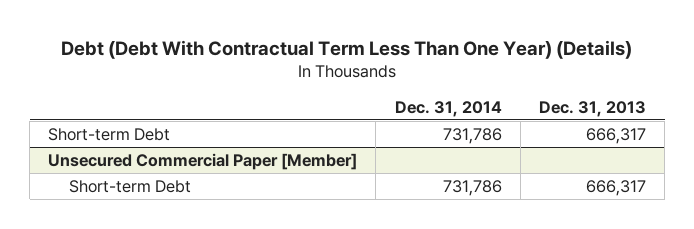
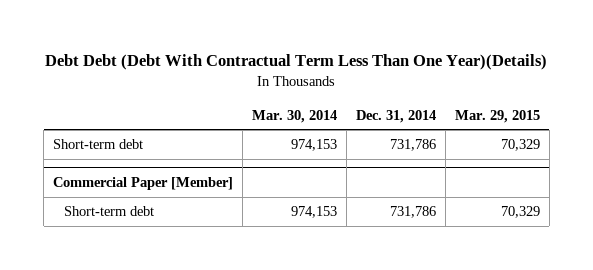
[61,40,633,60] Debt (Debt With Contractual Term Less Than One Year) (Details) -> [45,54,548,71] Debt Debt (Debt With Contractual Term Less Than One Year)(Details)
[539,100,647,117] Dec. 31, 2013 -> none
none -> [252,109,338,123] Mar. 30, 2014
none -> [454,109,540,123] Mar. 29, 2015
[48,127,171,141] Short-term Debt -> [53,139,144,150] Short-term debt
[48,152,358,170] Unsecured Commercial Paper [Member] -> [53,177,234,191] Commercial Paper [Member]
[68,179,191,193] Short-term Debt -> [64,206,155,217] Short-term debt

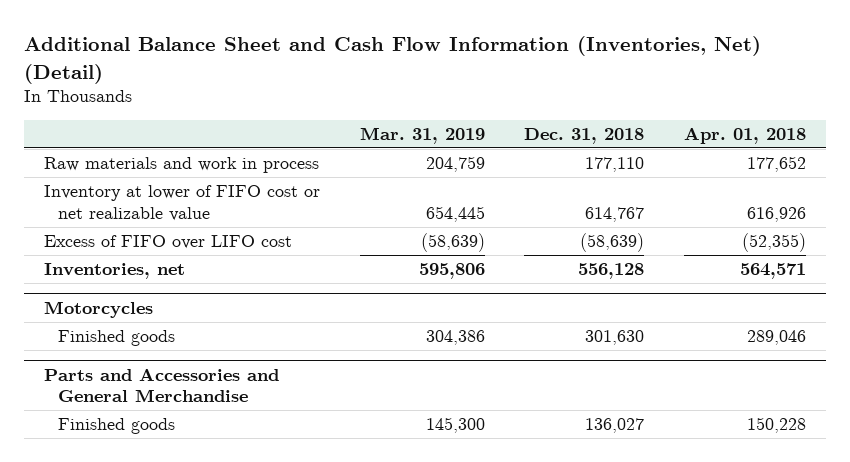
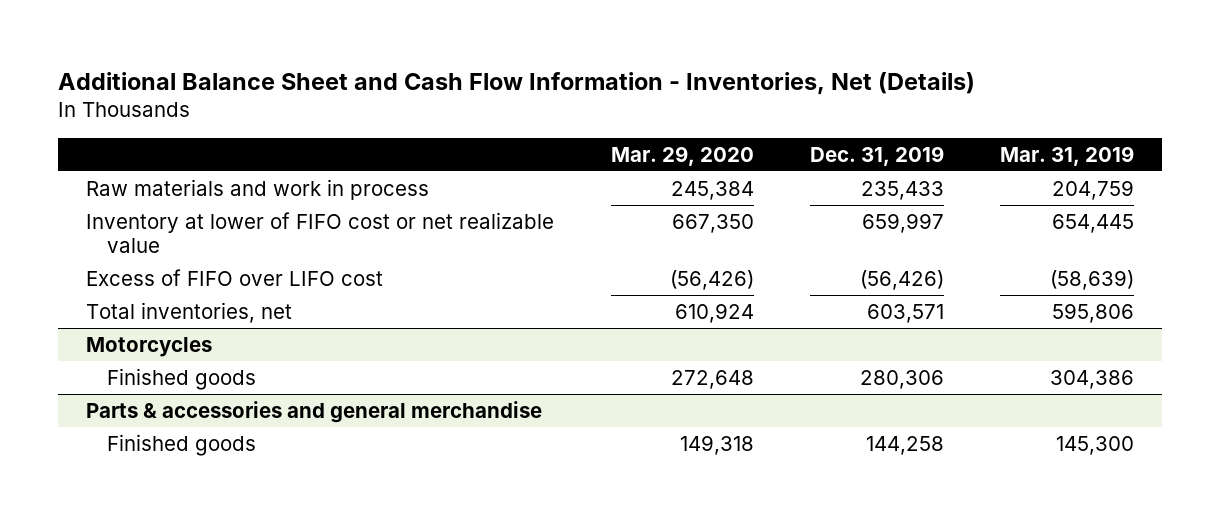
[24,36,762,84] Additional Balance Sheet and Cash Flow Information (Inventories, Net) (Detail) -> [57,71,975,95] Additional Balance Sheet and Cash Flow Information - Inventories, Net (Details)
[524,127,645,144] Dec. 31, 2018 -> none
[683,126,806,144] Apr. 01, 2018 -> none
none -> [610,145,754,166] Mar. 29, 2020
none -> [809,145,944,166] Dec. 31, 2019
[44,263,186,280] Inventories, net -> [86,302,293,324] Total inventories, net
[44,367,280,403] Parts and Accessories and General Merchandise -> [86,401,543,424] Parts & accessories and general merchandise

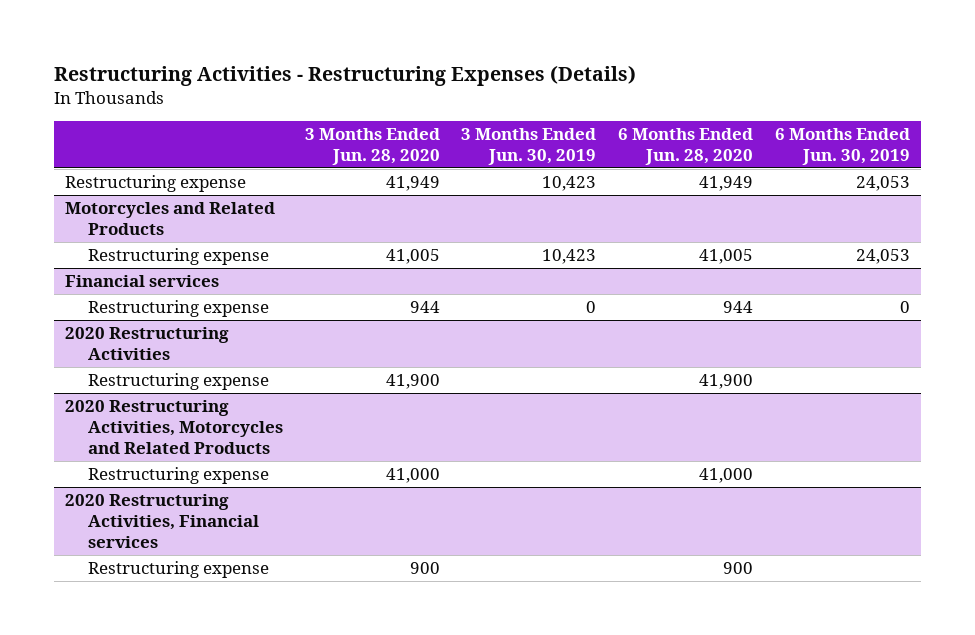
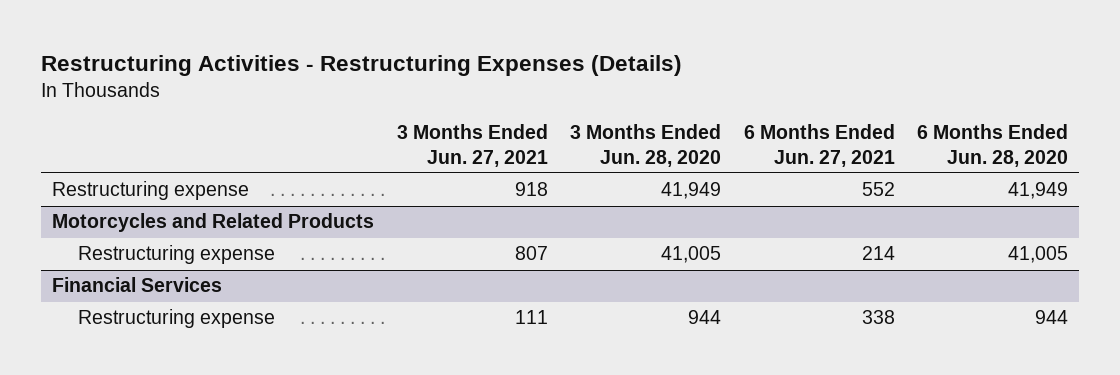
[461,128,597,165] 3 Months Ended Jun. 30, 2019 -> none
[775,128,911,165] 6 Months Ended Jun. 30, 2019 -> none
none -> [396,124,548,167] 3 Months Ended Jun. 27, 2021
none -> [743,124,895,167] 6 Months Ended Jun. 27, 2021
[64,275,219,288] Financial services -> [52,277,223,293] Financial Services
[64,327,229,361] 2020 Restructuring Activities -> none
[87,373,269,391] Restructuring expense -> none
[64,400,283,454] 2020 Restructuring Activities, Motorcycles and Related Products -> none
[87,467,269,485] Restructuring expense -> none
[64,494,259,548] 2020 Restructuring Activities, Financial services -> none
[87,561,269,579] Restructuring expense -> none

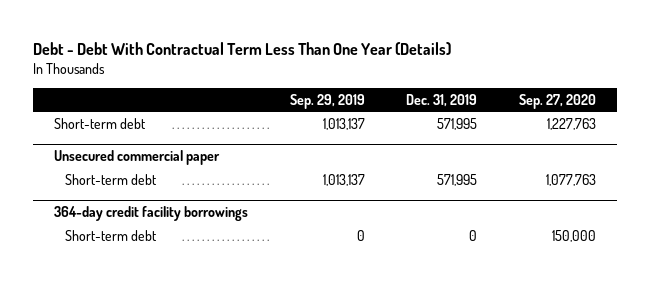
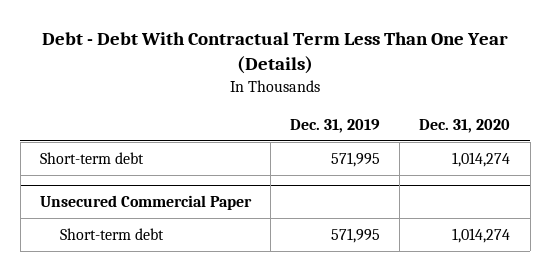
[289,93,365,109] Sep. 29, 2019 -> none
[519,93,597,109] Sep. 27, 2020 -> none
none -> [419,118,511,133] Dec. 31, 2020
[53,150,220,166] Unsecured commercial paper -> [39,195,252,211] Unsecured Commercial Paper
[53,206,248,222] 364-day credit facility borrowings -> none
[65,229,158,241] Short-term debt -> none

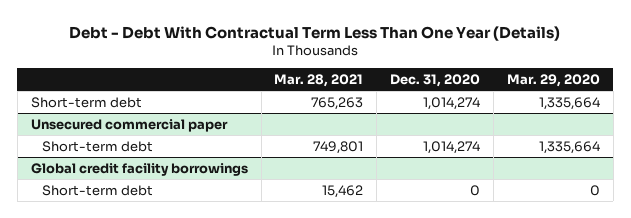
[290,118,381,133] Dec. 31, 2019 -> none
none -> [274,74,364,88] Mar. 28, 2021
none -> [506,74,600,88] Mar. 29, 2020
[39,195,252,211] Unsecured Commercial Paper -> [30,118,228,132] Unsecured commercial paper
none -> [30,162,248,176] Global credit facility borrowings
none -> [42,184,154,196] Short-term debt

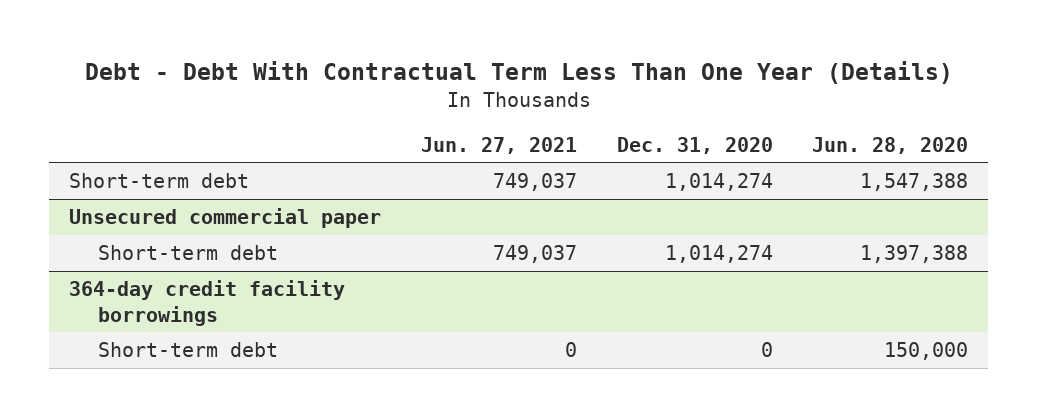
[274,74,364,88] Mar. 28, 2021 -> none
[506,74,600,88] Mar. 29, 2020 -> none
none -> [420,136,577,154] Jun. 27, 2021
none -> [812,136,969,154] Jun. 28, 2020
[30,162,248,176] Global credit facility borrowings -> [69,280,346,326] 364-day credit facility borrowings

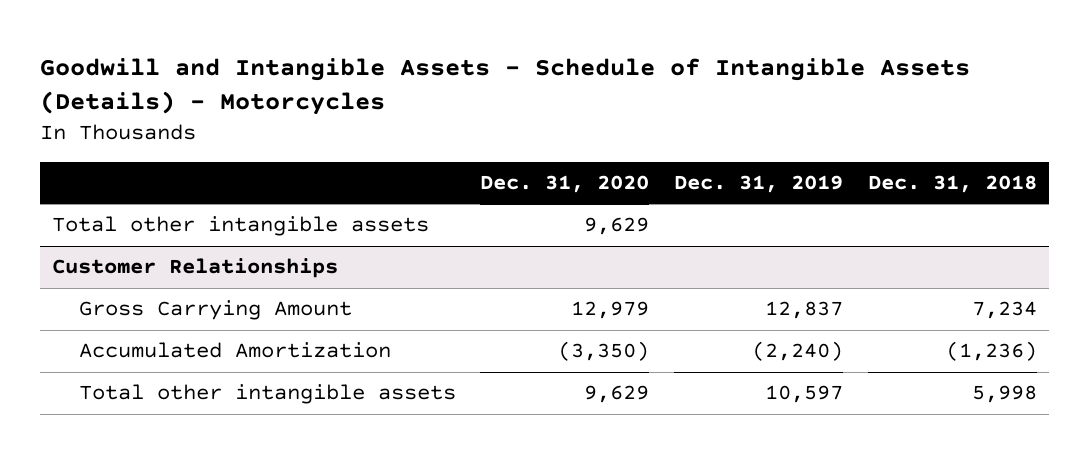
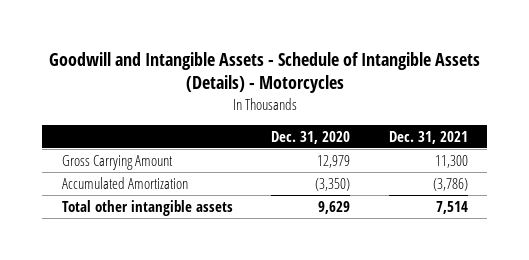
[674,175,844,194] Dec. 31, 2019 -> none
[867,175,1037,194] Dec. 31, 2018 -> none
none -> [388,130,468,144] Dec. 31, 2021
[52,216,430,237] Total other intangible assets -> none
[52,258,339,279] Customer Relationships -> none

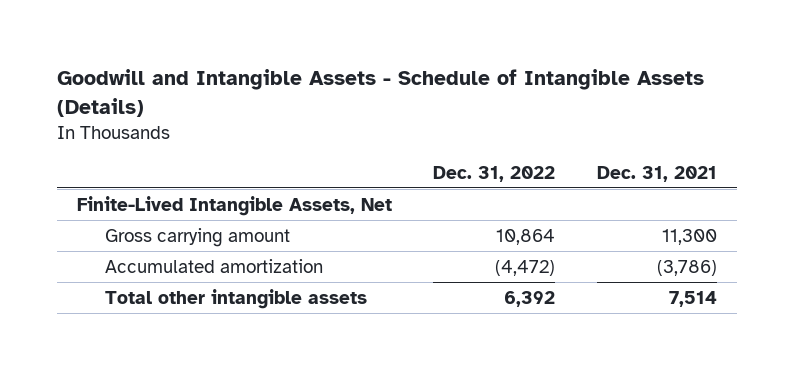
[48,51,480,94] Goodwill and Intangible Assets - Schedule of Intangible Assets (Details) - Motorcycles -> [56,69,704,117] Goodwill and Intangible Assets - Schedule of Intangible Assets (Details)
[271,130,351,144] Dec. 31, 2020 -> none
none -> [433,165,556,182] Dec. 31, 2022
none -> [77,195,393,216] Finite-Lived Intangible Assets, Net
[61,155,173,171] Gross Carrying Amount -> [105,227,291,247] Gross carrying amount
[61,177,188,190] Accumulated Amortization -> [105,258,324,273] Accumulated amortization

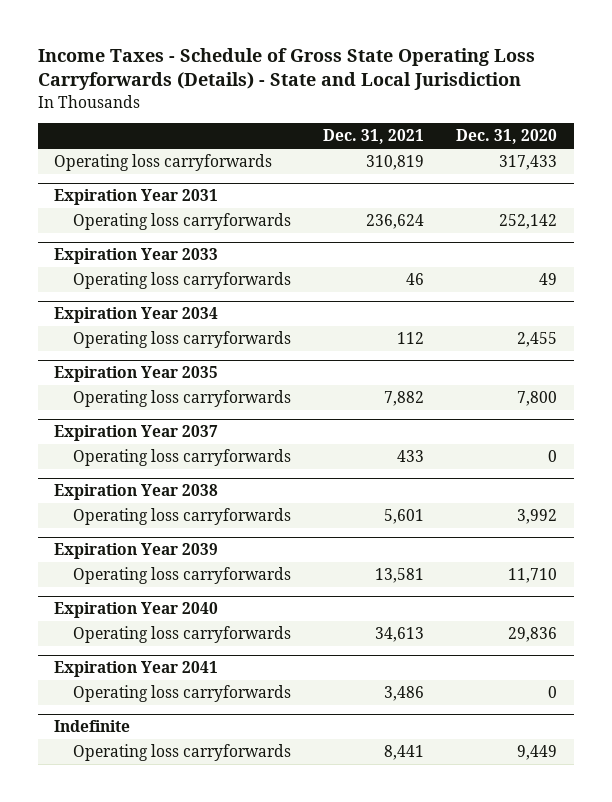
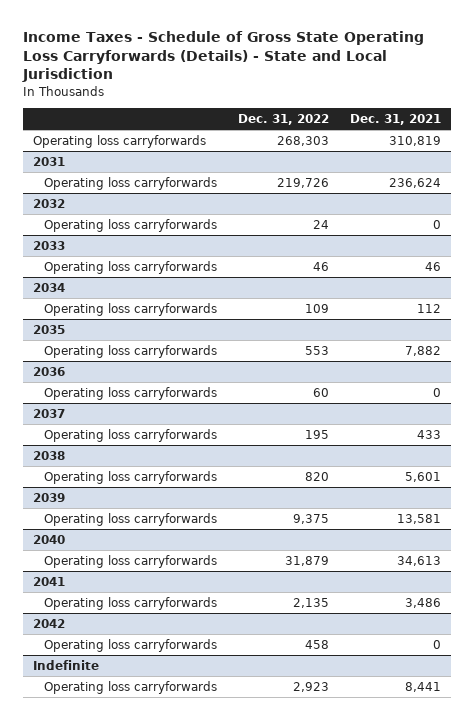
[456,129,558,145] Dec. 31, 2020 -> none
none -> [237,114,329,126] Dec. 31, 2022
[54,189,219,206] Expiration Year 2031 -> [33,157,66,167] 2031
none -> [33,199,66,209] 2032
none -> [44,219,218,233] Operating loss carryforwards
[54,248,219,265] Expiration Year 2033 -> [33,241,66,251] 2033
[54,307,219,324] Expiration Year 2034 -> [33,283,66,293] 2034
[54,366,219,383] Expiration Year 2035 -> [33,325,66,335] 2035
none -> [33,367,66,377] 2036
none -> [44,387,218,401] Operating loss carryforwards
[54,425,219,442] Expiration Year 2037 -> [33,409,66,419] 2037
[54,484,219,501] Expiration Year 2038 -> [33,451,66,461] 2038
[54,543,219,560] Expiration Year 2039 -> [33,493,66,503] 2039
[54,602,219,619] Expiration Year 2040 -> [33,535,66,545] 2040
[54,661,219,678] Expiration Year 2041 -> [33,577,66,587] 2041
none -> [33,619,66,629] 2042
none -> [44,639,218,653] Operating loss carryforwards

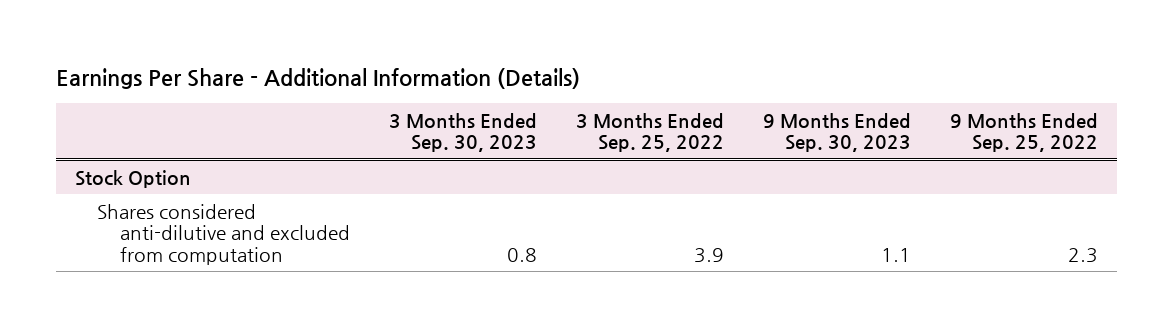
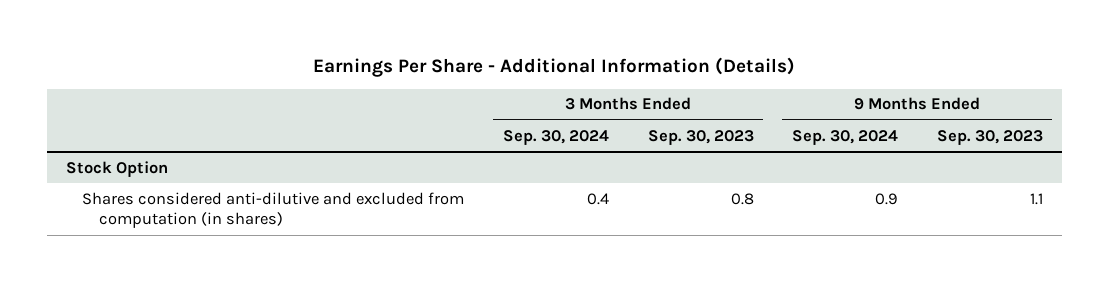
[575,112,724,153] 3 Months Ended Sep. 25, 2022 -> none
[949,112,1098,153] 9 Months Ended Sep. 25, 2022 -> none
none -> [502,129,609,145] Sep. 30, 2024
none -> [792,129,899,145] Sep. 30, 2024
[97,203,350,265] Shares considered anti-dilutive and excluded from computation -> [82,191,465,229] Shares considered anti-dilutive and excluded from computation (in shares)

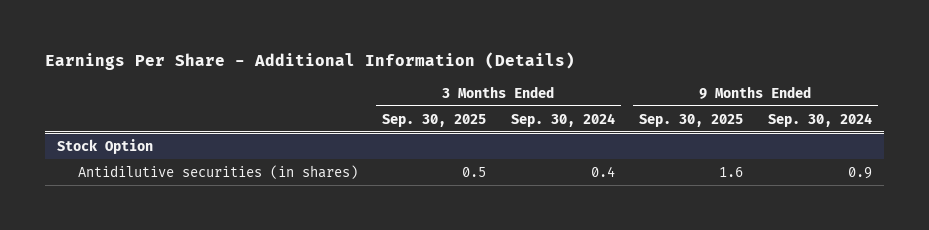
[647,129,754,145] Sep. 30, 2023 -> none
[936,129,1043,145] Sep. 30, 2023 -> none
none -> [382,113,487,127] Sep. 30, 2025
none -> [639,113,744,127] Sep. 30, 2025
[82,191,465,229] Shares considered anti-dilutive and excluded from computation (in shares) -> [77,164,358,179] Antidilutive securities (in shares)

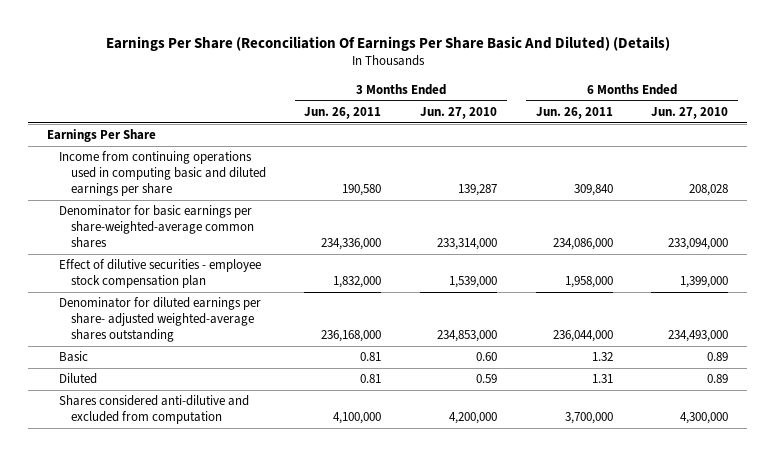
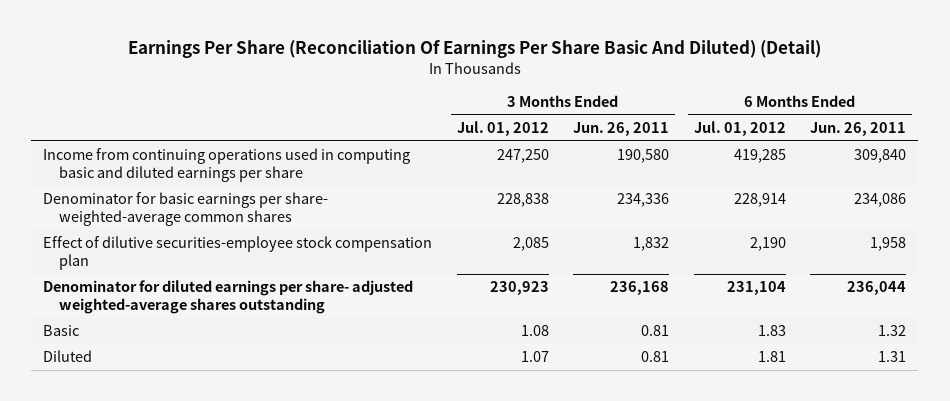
[105,35,670,51] Earnings Per Share (Reconciliation Of Earnings Per Share Basic And Diluted) (Details) -> [127,40,821,59] Earnings Per Share (Reconciliation Of Earnings Per Share Basic And Diluted) (Detail)
[420,106,498,119] Jun. 27, 2010 -> none
[651,106,729,119] Jun. 27, 2010 -> none
none -> [456,121,549,137] Jul. 01, 2012
none -> [693,121,786,137] Jul. 01, 2012
[47,129,157,143] Earnings Per Share -> none
[59,205,254,249] Denominator for basic earnings per share-weighted-average common shares -> [43,192,329,227] Denominator for basic earnings per share- weighted-average common shares
[321,238,382,251] 234,336,000 -> [617,193,670,208] 234,336
[552,238,613,251] 234,086,000 -> [854,193,907,208] 234,086
[59,259,262,289] Effect of dilutive securities - employee stock compensation plan -> [43,236,433,271] Effect of dilutive securities-employee stock compensation plan
[333,276,382,289] 1,832,000 -> [633,237,670,252] 1,832
[564,276,613,289] 1,958,000 -> [870,237,907,252] 1,958
[321,330,382,343] 236,168,000 -> [610,281,670,296] 236,168
[552,330,613,343] 236,044,000 -> [847,281,907,296] 236,044
[59,395,250,425] Shares considered anti-dilutive and excluded from computation -> none

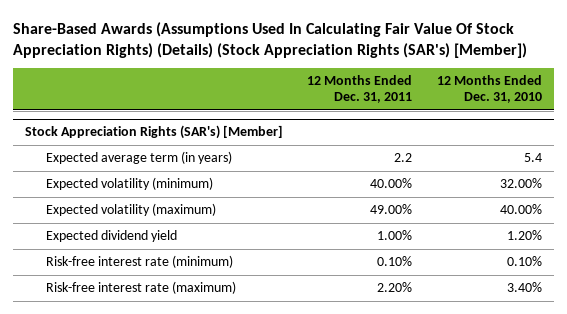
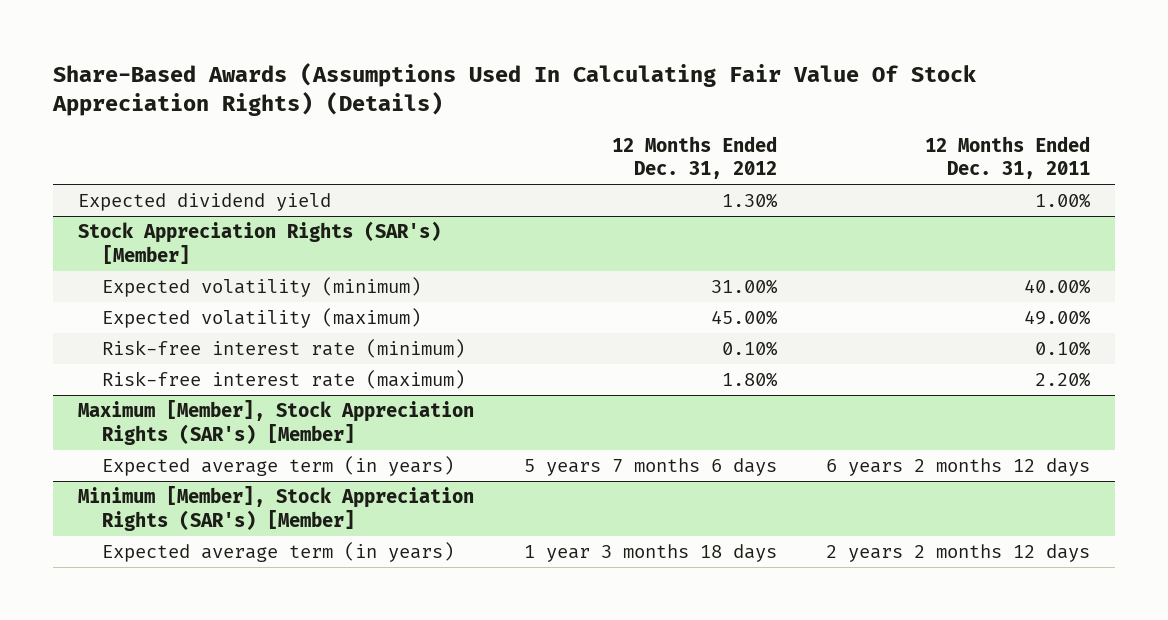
[12,21,527,58] Share-Based Awards (Assumptions Used In Calculating Fair Value Of Stock Appreciation Rights) (Details) (Stock Appreciation Rights (SAR's) [Member]) -> [51,62,976,116] Share-Based Awards (Assumptions Used In Calculating Fair Value Of Stock Appreciation Rights) (Details)
[436,75,542,104] 12 Months Ended Dec. 31, 2010 -> none
none -> [611,135,777,180] 12 Months Ended Dec. 31, 2012
none -> [77,193,331,212] Expected dividend yield
[45,151,232,165] Expected average term (in years) -> none
[45,230,177,243] Expected dividend yield -> none
none -> [77,400,474,445] Maximum [Member], Stock Appreciation Rights (SAR's) [Member]
none -> [101,456,454,477] Expected average term (in years)
none -> [77,486,474,531] Minimum [Member], Stock Appreciation Rights (SAR's) [Member]
none -> [101,542,454,563] Expected average term (in years)

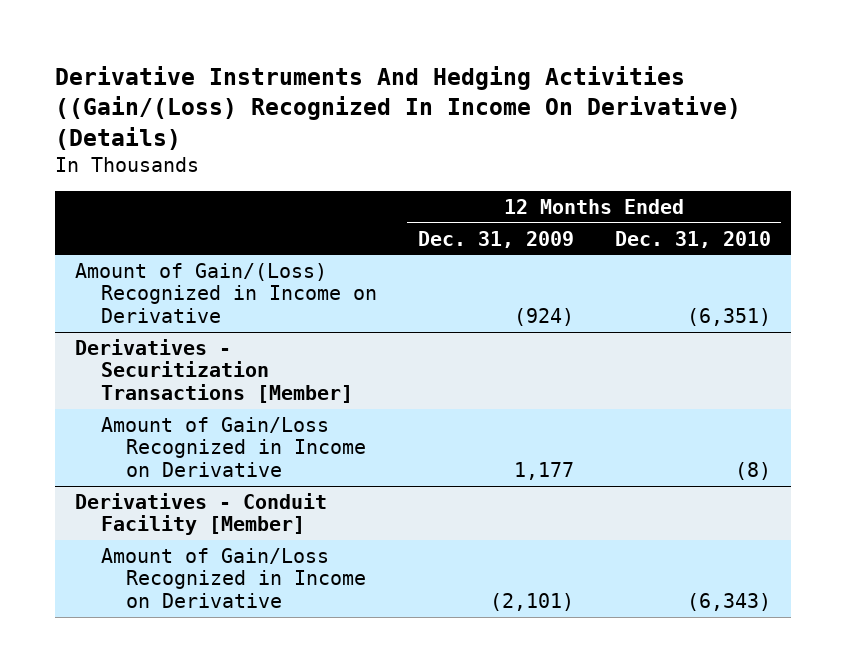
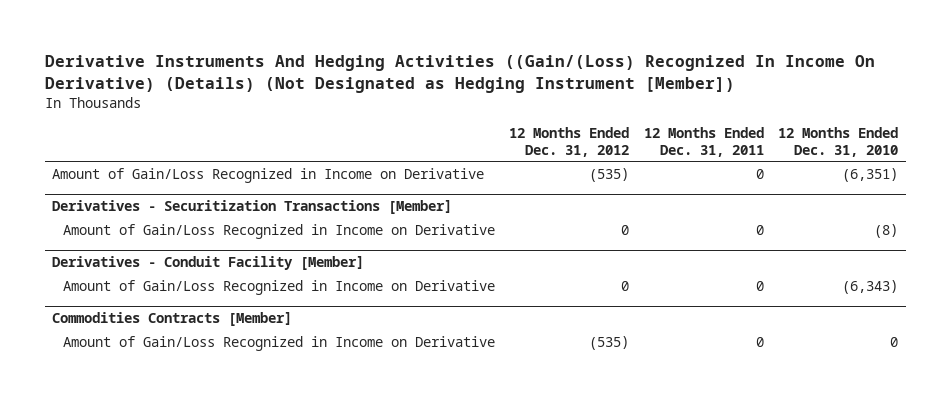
[54,66,741,150] Derivative Instruments And Hedging Activities ((Gain/(Loss) Recognized In Income On Derivative) (Details) -> [45,54,876,93] Derivative Instruments And Hedging Activities ((Gain/(Loss) Recognized In Income On Derivative) (Details) (Not Designated as Hedging Instrument [Member])
[417,230,574,248] Dec. 31, 2009 -> none
none -> [509,127,630,157] 12 Months Ended Dec. 31, 2012
none -> [643,127,764,157] 12 Months Ended Dec. 31, 2011
[75,262,377,323] Amount of Gain/(Loss) Recognized in Income on Derivative -> [52,167,485,183] Amount of Gain/Loss Recognized in Income on Derivative
none -> [52,311,293,326] Commodities Contracts [Member]
none -> [62,335,495,351] Amount of Gain/Loss Recognized in Income on Derivative

